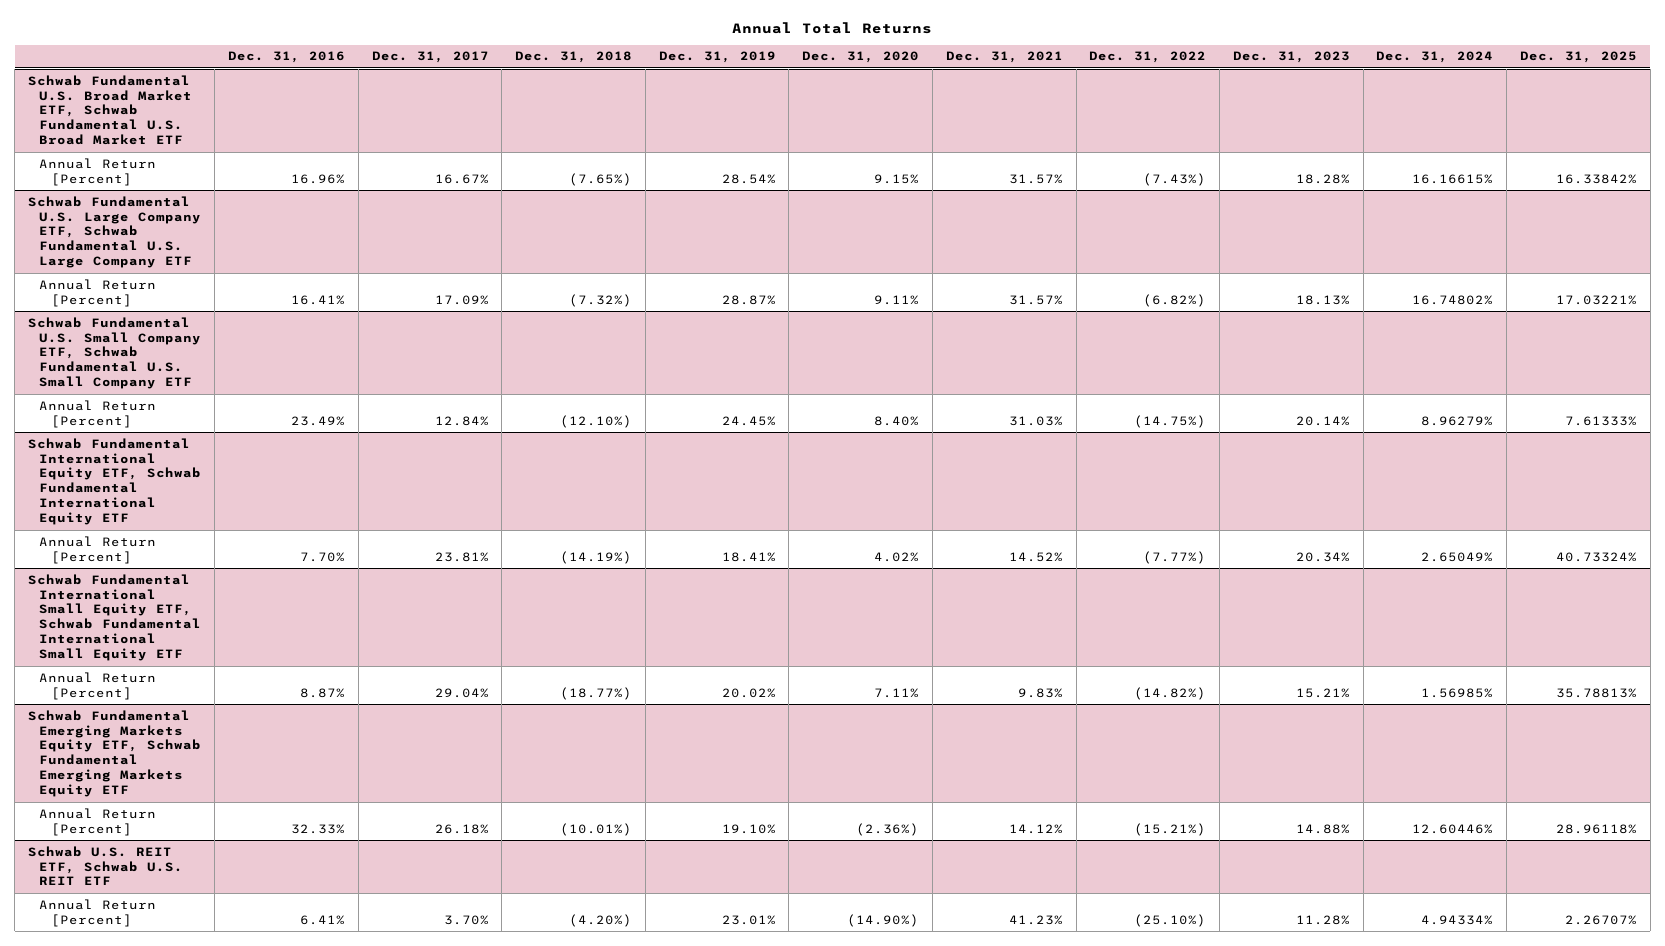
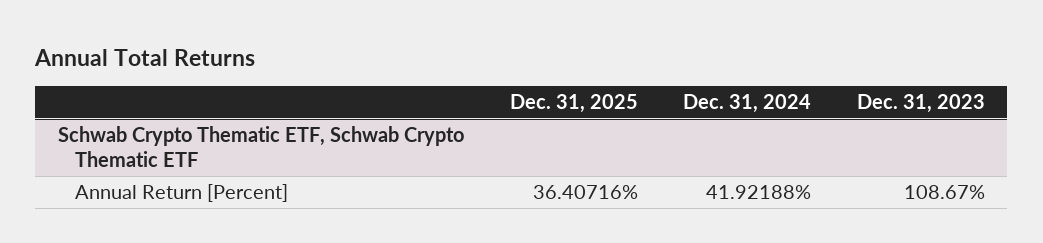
[228,51,346,64] Dec. 31, 2016 -> none
[371,51,489,64] Dec. 31, 2017 -> none
[515,51,633,64] Dec. 31, 2018 -> none
[658,51,776,64] Dec. 31, 2019 -> none
[802,51,920,64] Dec. 31, 2020 -> none
[945,51,1063,64] Dec. 31, 2021 -> none
[1089,51,1207,64] Dec. 31, 2022 -> none
[27,74,193,146] Schwab Fundamental U.S. Broad Market ETF, Schwab Fundamental U.S. Broad Market ETF -> none
[27,195,202,269] Schwab Fundamental U.S. Large Company ETF, Schwab Fundamental U.S. Large Company ETF -> none
[39,278,157,307] Annual Return [Percent] -> none
[27,316,202,390] Schwab Fundamental U.S. Small Company ETF, Schwab Fundamental U.S. Small Company ETF -> none
[39,399,157,428] Annual Return [Percent] -> none
[27,437,202,526] Schwab Fundamental International Equity ETF, Schwab Fundamental International Equity ETF -> none
[39,535,157,564] Annual Return [Percent] -> none
[27,573,202,662] Schwab Fundamental International Small Equity ETF, Schwab Fundamental International Small Equity ETF -> none
[39,671,157,700] Annual Return [Percent] -> none
[27,709,202,798] Schwab Fundamental Emerging Markets Equity ETF, Schwab Fundamental Emerging Markets Equity ETF -> none
[39,807,157,836] Annual Return [Percent] -> none
[27,845,184,886] Schwab U.S. REIT ETF, Schwab U.S. REIT ETF -> none
[39,898,157,927] Annual Return [Percent] -> none
none -> [58,125,465,168] Schwab Crypto Thematic ETF, Schwab Crypto Thematic ETF
[1295,173,1350,184] 18.28% -> [903,184,985,199] 108.67%
[1412,173,1494,184] 16.16615% -> [706,184,812,199] 41.92188%
[1555,173,1637,184] 16.33842% -> [532,184,638,199] 36.40716%

